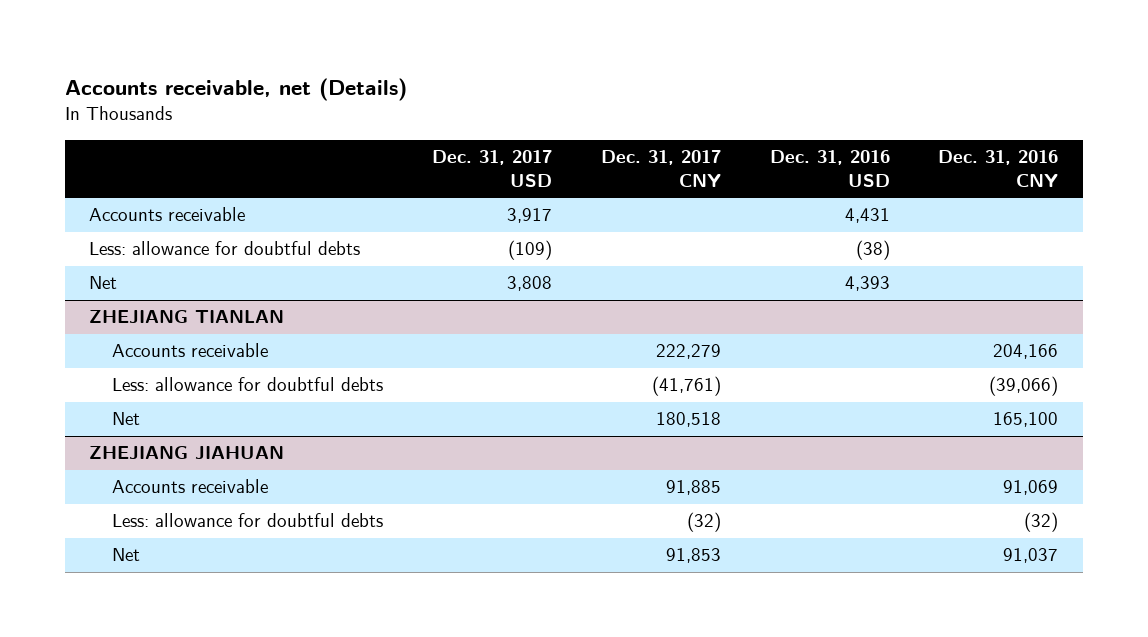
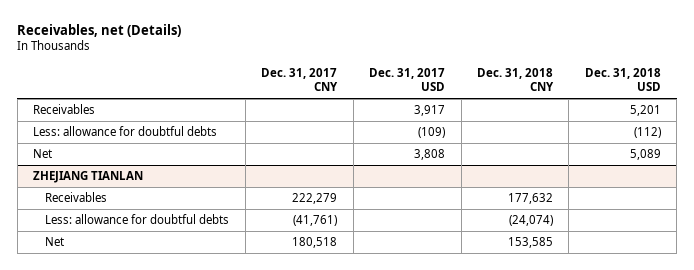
[65,77,408,101] Accounts receivable, net (Details) -> [17,23,182,37] Receivables, net (Details)
[769,150,890,187] Dec. 31, 2016 USD -> none
[938,150,1059,187] Dec. 31, 2016 CNY -> none
none -> [477,67,555,92] Dec. 31, 2018 CNY
none -> [584,67,661,92] Dec. 31, 2018 USD
[89,207,246,222] Accounts receivable -> [32,104,95,115] Receivables
[112,343,269,358] Accounts receivable -> [45,192,108,203] Receivables
[89,446,285,460] ZHEJIANG JIAHUAN -> none
[112,479,269,494] Accounts receivable -> none
[112,513,384,528] Less: allowance for doubtful debts -> none
[112,548,141,562] Net -> none

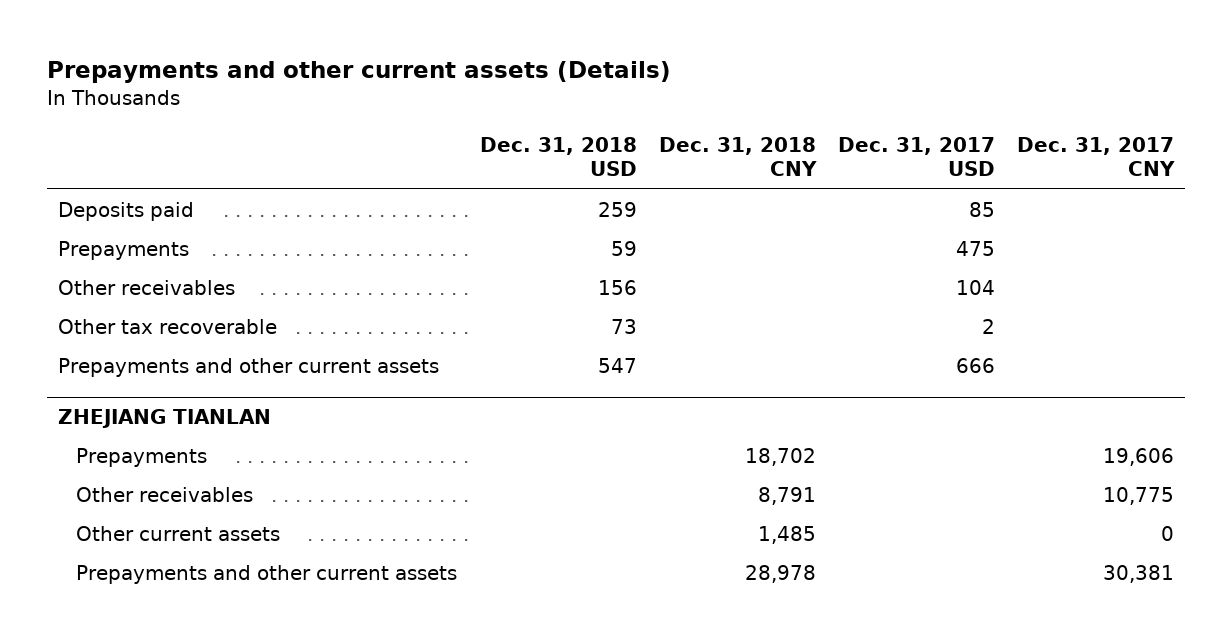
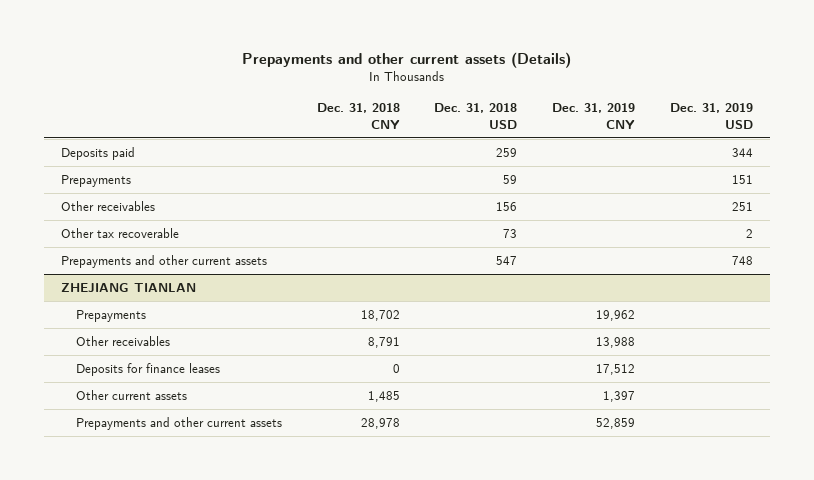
[837,137,995,177] Dec. 31, 2017 USD -> none
[1016,137,1175,177] Dec. 31, 2017 CNY -> none
none -> [552,103,636,129] Dec. 31, 2019 CNY
none -> [669,103,753,129] Dec. 31, 2019 USD
none -> [76,362,221,376] Deposits for finance leases

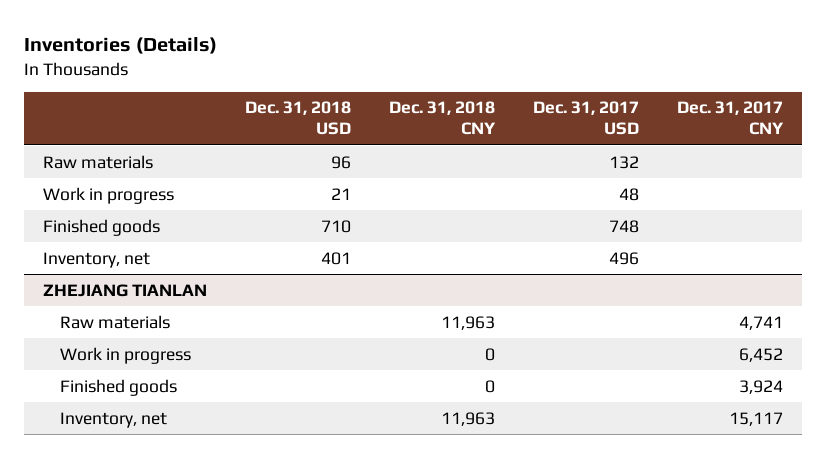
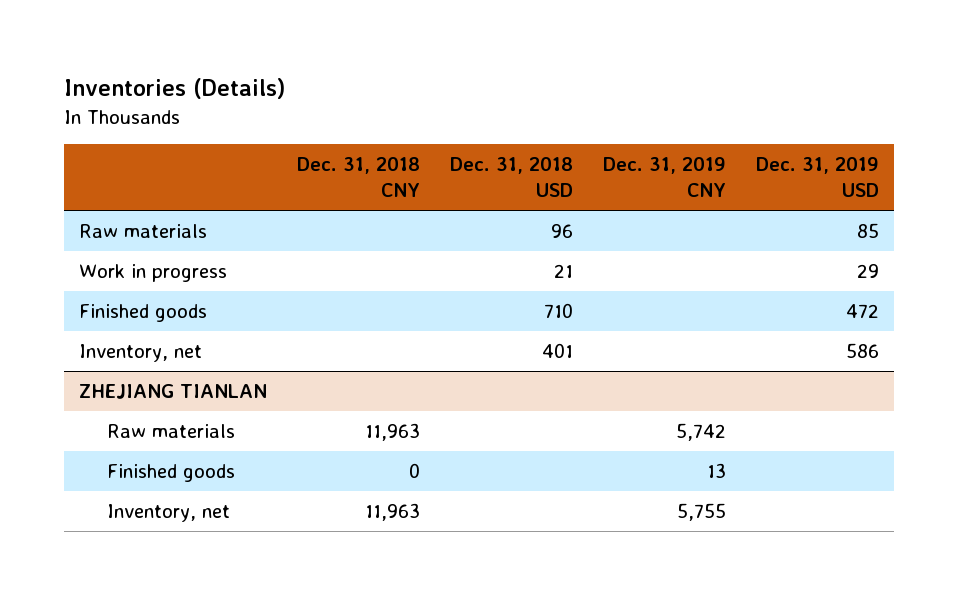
[532,101,639,136] Dec. 31, 2017 USD -> none
[676,101,784,136] Dec. 31, 2017 CNY -> none
none -> [602,157,726,198] Dec. 31, 2019 CNY
none -> [755,157,879,198] Dec. 31, 2019 USD
[59,346,191,364] Work in progress -> none

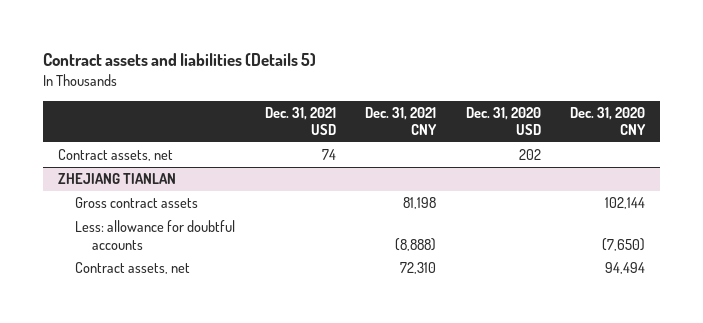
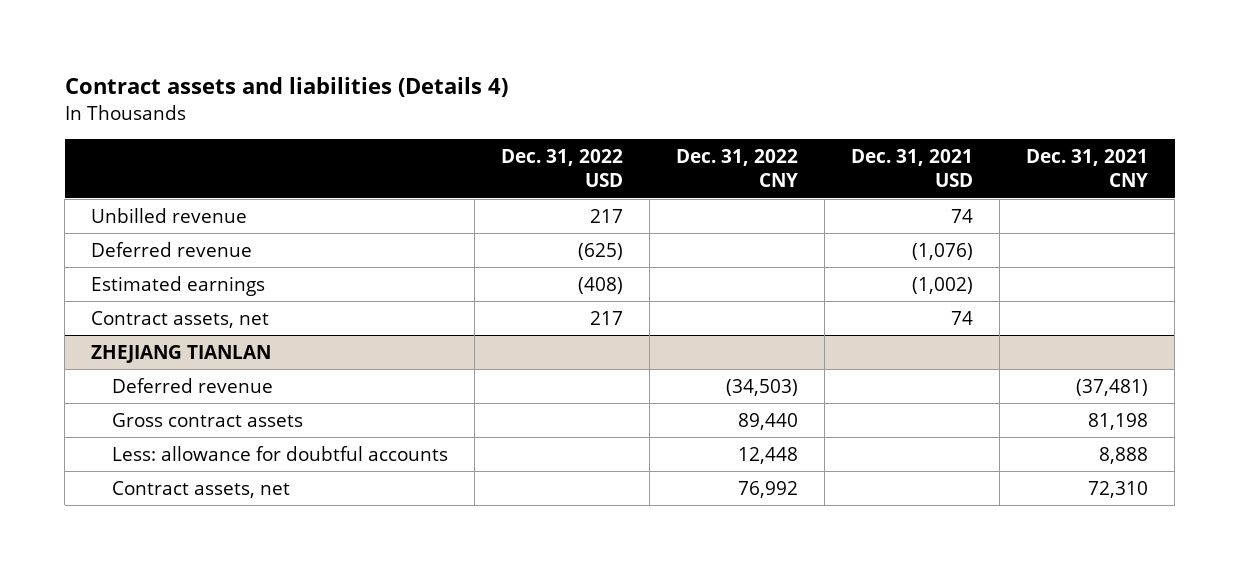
[43,53,317,67] Contract assets and liabilities (Details 5) -> [64,77,508,98] Contract assets and liabilities (Details 4)
[465,106,541,136] Dec. 31, 2020 USD -> none
[570,106,647,136] Dec. 31, 2020 CNY -> none
none -> [501,148,624,188] Dec. 31, 2022 USD
none -> [676,148,799,188] Dec. 31, 2022 CNY
none -> [91,207,248,223] Unbilled revenue
none -> [91,241,253,257] Deferred revenue
none -> [91,275,266,296] Estimated earnings
none -> [112,377,274,393] Deferred revenue
[395,237,437,251] (8,888) -> [1099,446,1149,464] 8,888

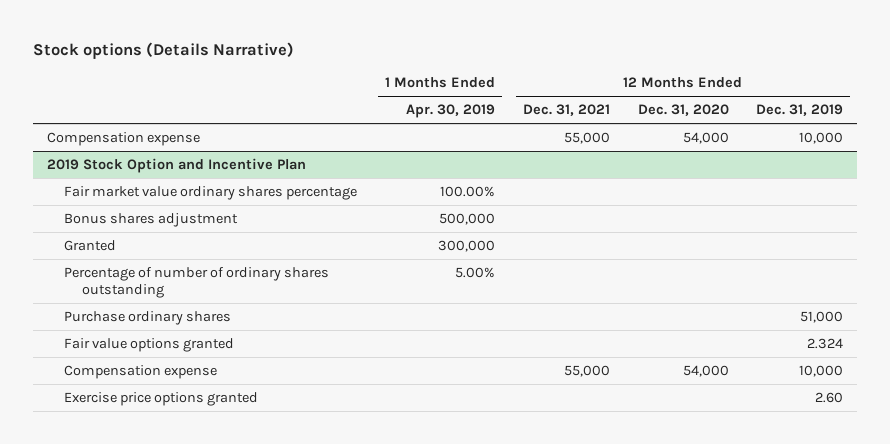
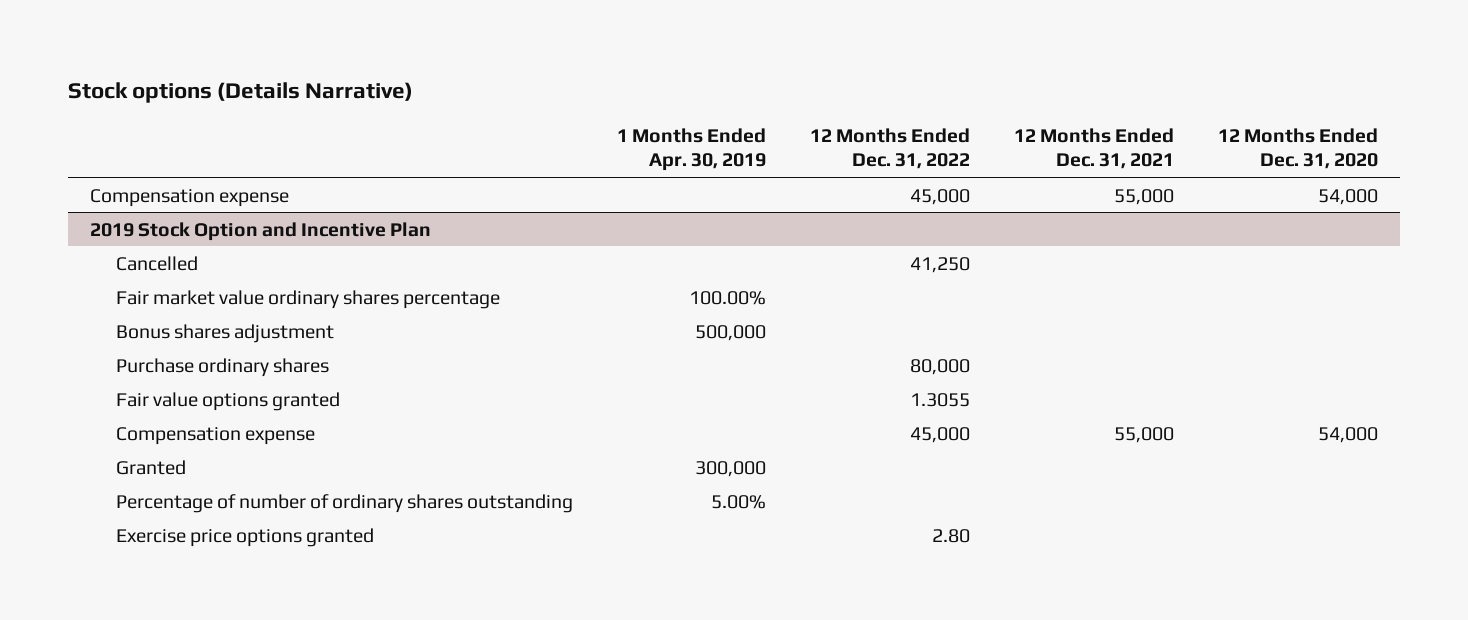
[756,104,844,117] Dec. 31, 2019 -> none
none -> [809,127,970,170] 12 Months Ended Dec. 31, 2022
none -> [115,255,198,271] Cancelled
[64,239,117,251] Granted -> [115,459,186,475] Granted
[64,266,330,299] Percentage of number of ordinary shares outstanding -> [115,493,573,513] Percentage of number of ordinary shares outstanding

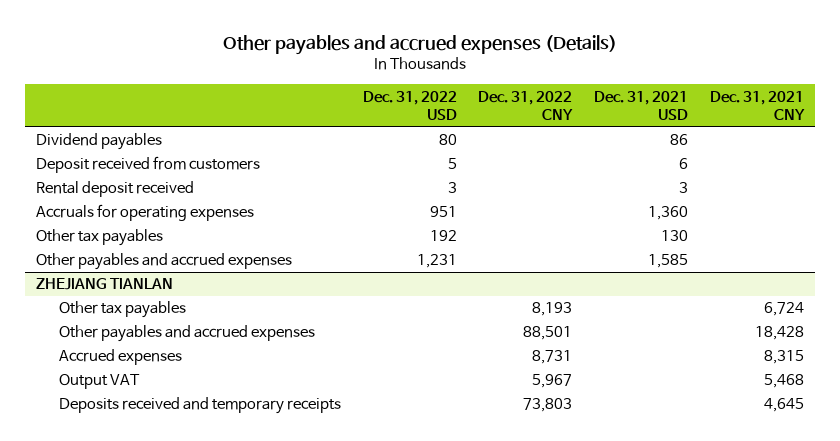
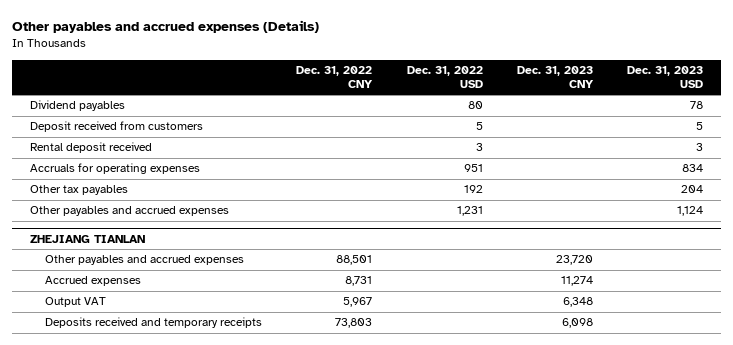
[594,90,689,121] Dec. 31, 2021 USD -> none
[709,90,805,121] Dec. 31, 2021 CNY -> none
none -> [517,65,595,89] Dec. 31, 2023 CNY
none -> [627,65,704,89] Dec. 31, 2023 USD
[59,301,187,319] Other tax payables -> none

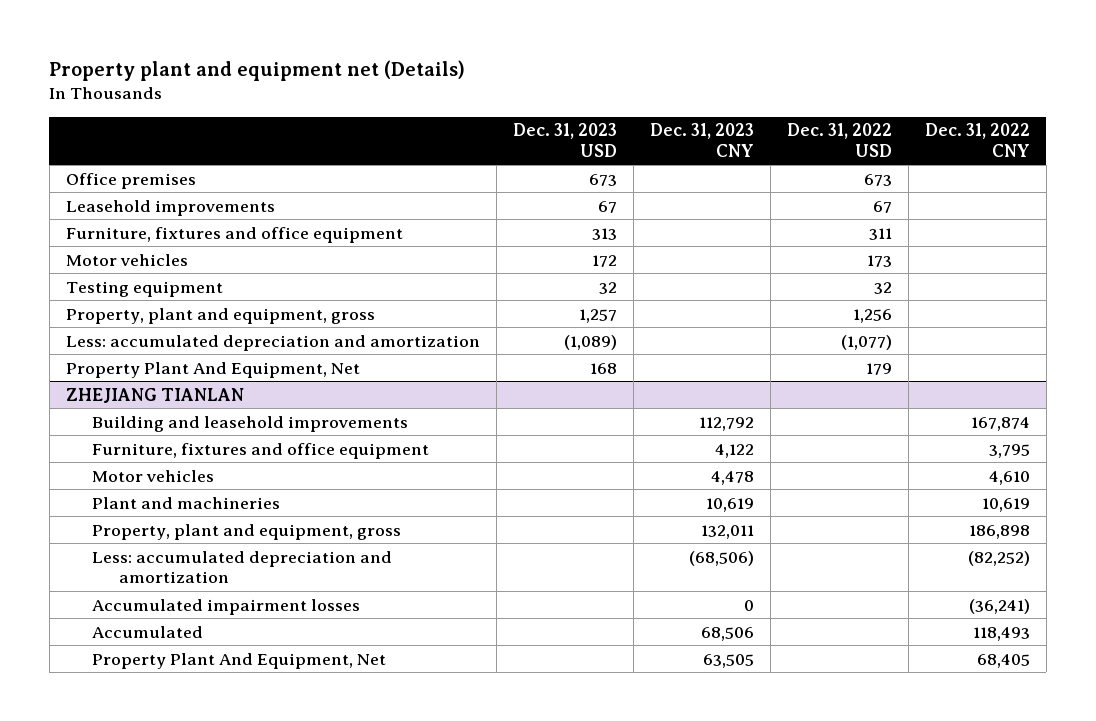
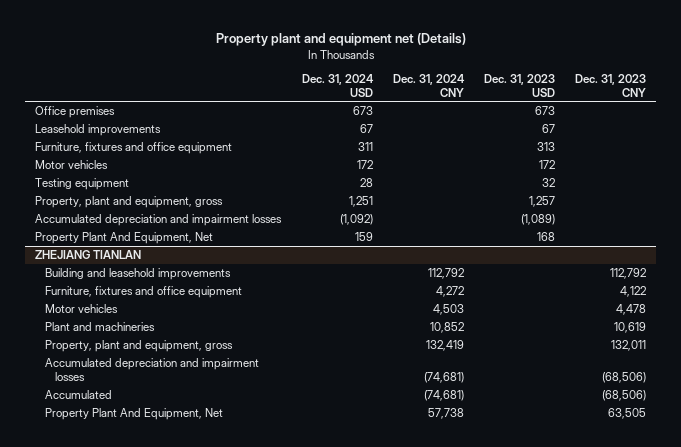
[786,123,892,157] Dec. 31, 2022 USD -> none
[924,123,1030,157] Dec. 31, 2022 CNY -> none
none -> [301,73,374,97] Dec. 31, 2024 USD
none -> [392,73,465,97] Dec. 31, 2024 CNY
[65,334,480,351] Less: accumulated depreciation and amortization -> [35,213,283,226] Accumulated depreciation and impairment losses
[92,598,361,615] Accumulated impairment losses -> none
[92,550,393,584] Less: accumulated depreciation and amortization -> [45,357,260,381] Accumulated depreciation and impairment losses
[700,626,754,641] 68,506 -> [601,389,646,401] (68,506)

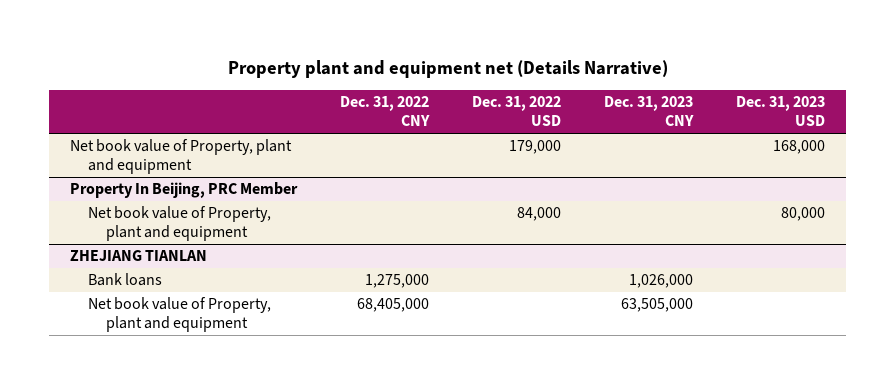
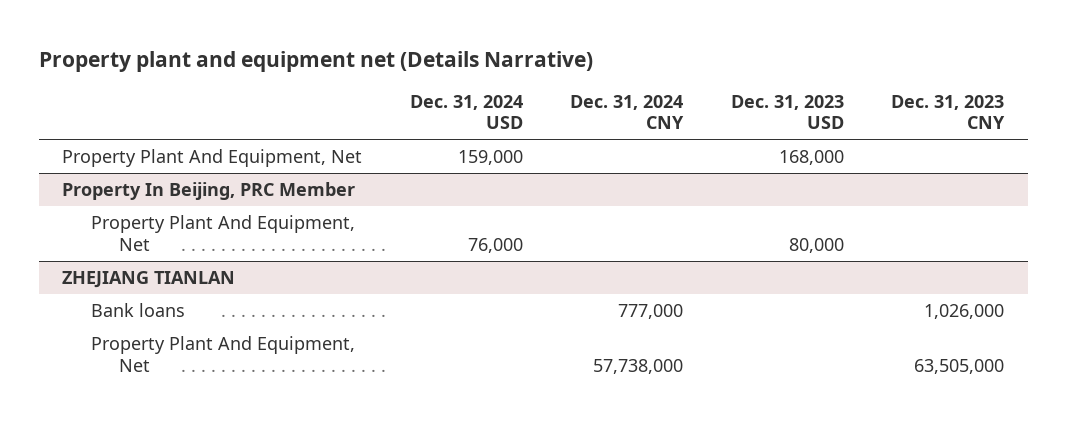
[340,96,431,127] Dec. 31, 2022 CNY -> none
[472,96,562,127] Dec. 31, 2022 USD -> none
none -> [409,94,523,130] Dec. 31, 2024 USD
none -> [570,94,685,130] Dec. 31, 2024 CNY
[70,139,293,175] Net book value of Property, plant and equipment -> [62,148,363,167] Property Plant And Equipment, Net
[88,206,272,242] Net book value of Property, plant and equipment -> [90,214,355,251] Property Plant And Equipment, Net
[88,297,272,333] Net book value of Property, plant and equipment -> [90,335,355,372] Property Plant And Equipment, Net

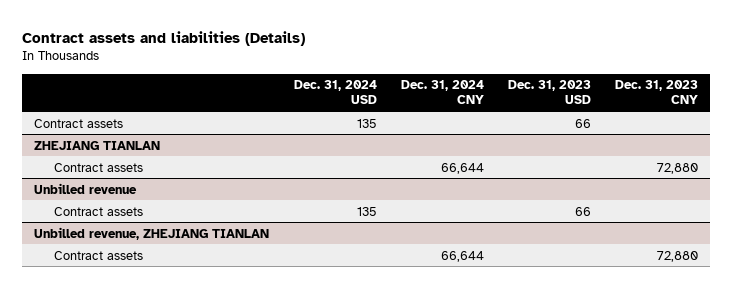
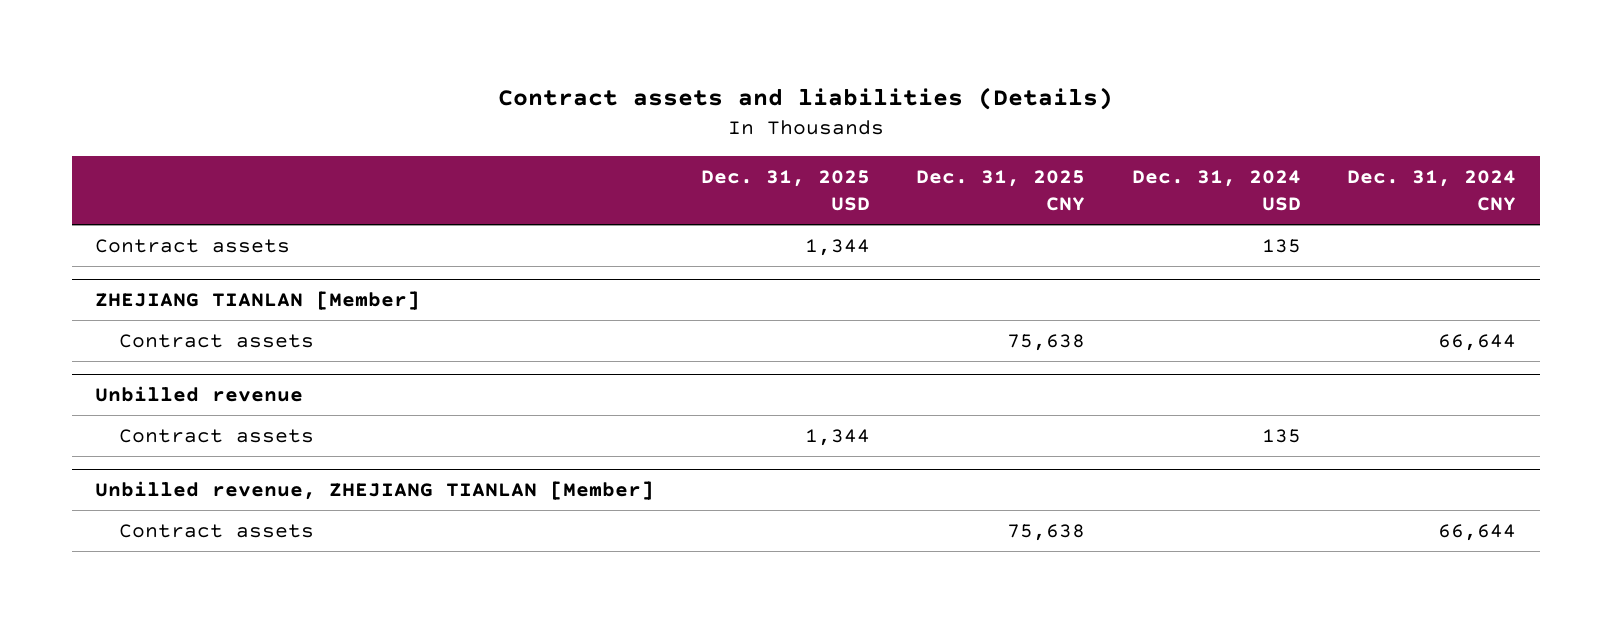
[507,80,591,105] Dec. 31, 2023 USD -> none
[615,80,699,105] Dec. 31, 2023 CNY -> none
none -> [700,169,870,212] Dec. 31, 2025 USD
none -> [916,169,1086,212] Dec. 31, 2025 CNY
[34,140,161,150] ZHEJIANG TIANLAN -> [95,291,421,311] ZHEJIANG TIANLAN [Member]
[34,226,270,240] Unbilled revenue, ZHEJIANG TIANLAN -> [95,481,655,501] Unbilled revenue, ZHEJIANG TIANLAN [Member]

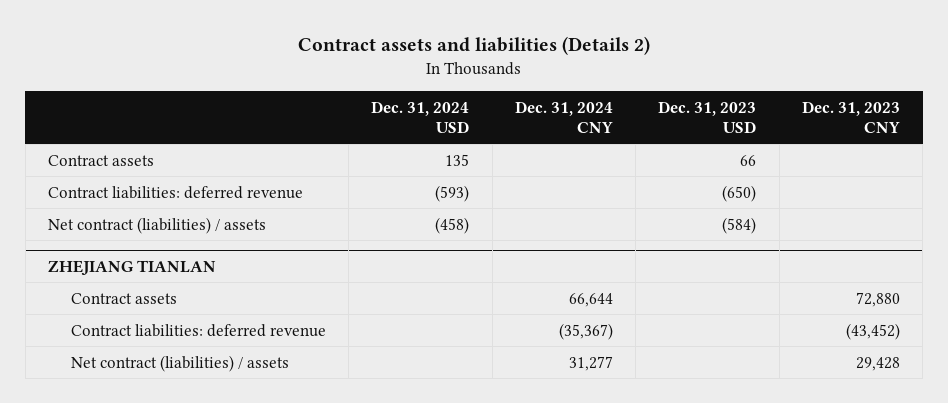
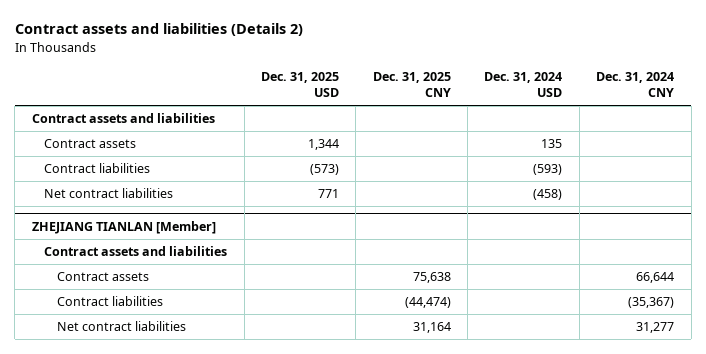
[658,100,757,133] Dec. 31, 2023 USD -> none
[802,100,901,133] Dec. 31, 2023 CNY -> none
none -> [260,72,339,98] Dec. 31, 2025 USD
none -> [372,72,451,98] Dec. 31, 2025 CNY
none -> [31,112,215,123] Contract assets and liabilities
[48,185,304,199] Contract liabilities: deferred revenue -> [44,162,151,173] Contract liabilities
[48,216,267,234] Net contract (liabilities) / assets -> [44,187,174,198] Net contract liabilities
[48,259,217,276] ZHEJIANG TIANLAN -> [31,220,216,234] ZHEJIANG TIANLAN [Member]
none -> [44,245,228,256] Contract assets and liabilities
[70,323,326,337] Contract liabilities: deferred revenue -> [56,295,163,306] Contract liabilities
[70,354,289,372] Net contract (liabilities) / assets -> [56,320,186,331] Net contract liabilities

